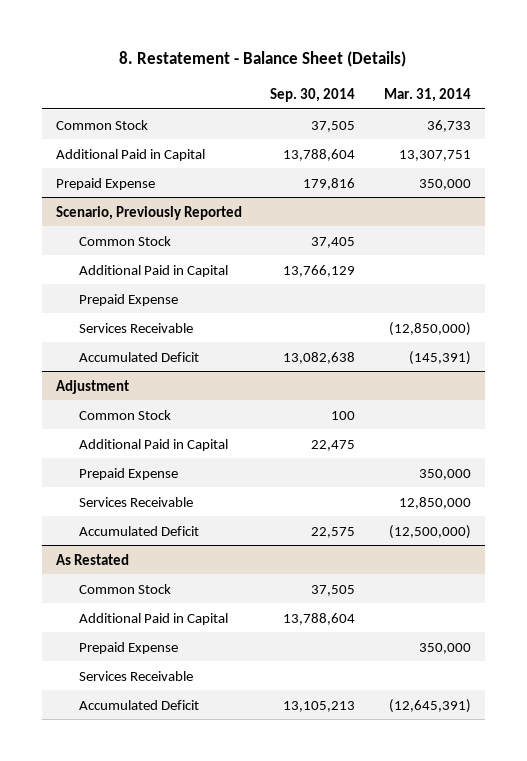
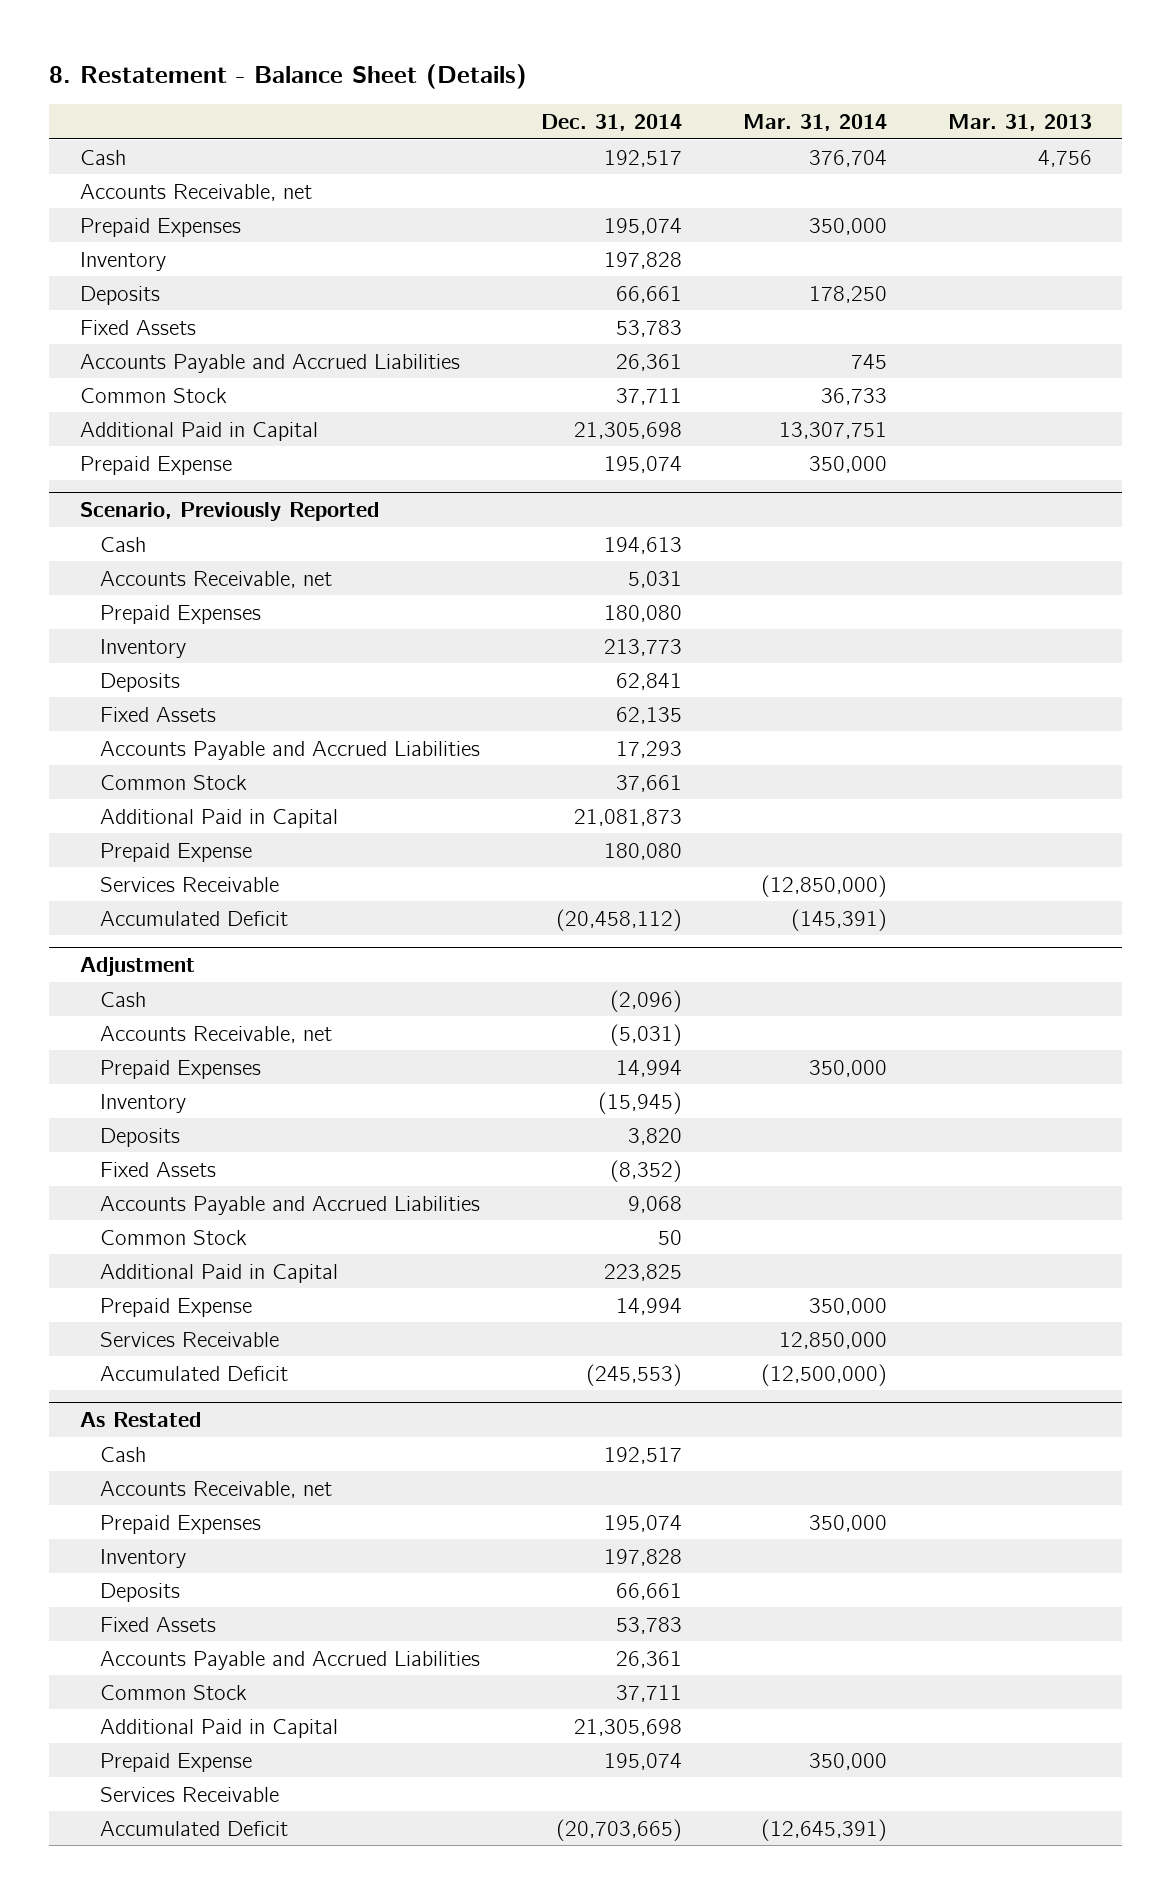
[270,87,356,102] Sep. 30, 2014 -> none
none -> [541,113,683,131] Dec. 31, 2014
none -> [947,113,1092,131] Mar. 31, 2013
none -> [79,149,126,165] Cash
none -> [79,183,312,201] Accounts Receivable, net
none -> [79,217,241,237] Prepaid Expenses
none -> [79,251,166,271] Inventory
none -> [79,285,160,305] Deposits
none -> [79,319,196,335] Fixed Assets
none -> [79,353,460,373] Accounts Payable and Accrued Liabilities
none -> [100,536,147,552] Cash
none -> [100,570,333,588] Accounts Receivable, net
none -> [100,604,262,624] Prepaid Expenses
none -> [100,638,187,658] Inventory
none -> [100,672,181,692] Deposits
none -> [100,706,217,722] Fixed Assets
none -> [100,740,481,760] Accounts Payable and Accrued Liabilities
none -> [100,991,147,1007] Cash
none -> [100,1025,333,1043] Accounts Receivable, net
none -> [100,1059,262,1079] Prepaid Expenses
none -> [100,1093,187,1113] Inventory
none -> [100,1127,181,1147] Deposits
none -> [100,1161,217,1177] Fixed Assets
none -> [100,1195,481,1215] Accounts Payable and Accrued Liabilities
none -> [100,1446,147,1462] Cash
none -> [100,1480,333,1498] Accounts Receivable, net
none -> [100,1514,262,1534] Prepaid Expenses
none -> [100,1548,187,1568] Inventory
none -> [100,1582,181,1602] Deposits
none -> [100,1616,217,1632] Fixed Assets
none -> [100,1650,481,1670] Accounts Payable and Accrued Liabilities

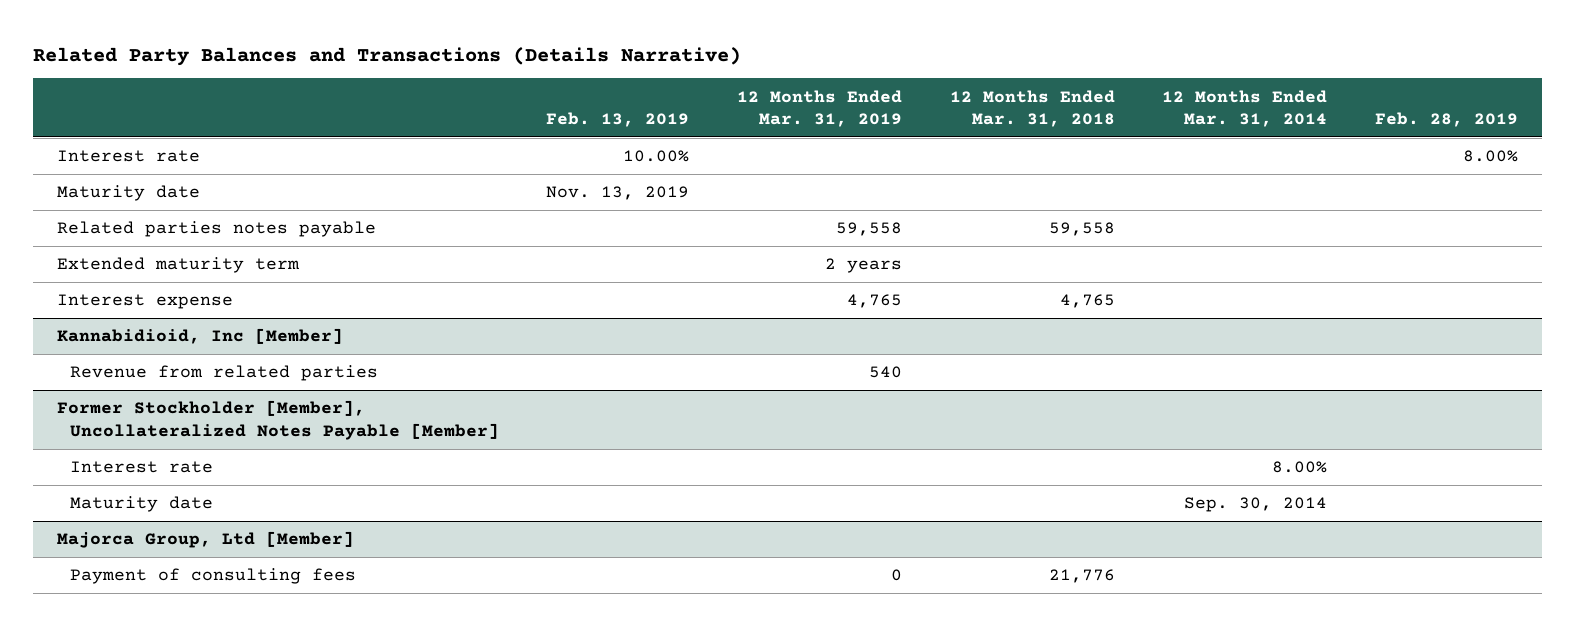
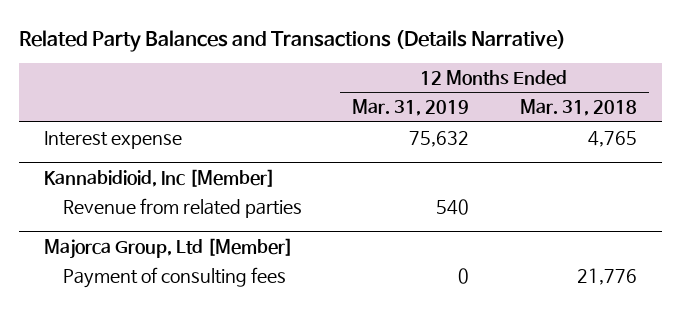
[546,112,690,128] Feb. 13, 2019 -> none
[1162,89,1328,128] 12 Months Ended Mar. 31, 2014 -> none
[1375,112,1519,128] Feb. 28, 2019 -> none
[56,150,200,163] Interest rate -> none
[56,185,200,202] Maturity date -> none
[56,221,376,238] Related parties notes payable -> none
[56,257,300,274] Extended maturity term -> none
[847,294,903,309] 4,765 -> [409,130,470,147] 75,632
[56,400,499,440] Former Stockholder [Member], Uncollateralized Notes Payable [Member] -> none
[69,461,213,474] Interest rate -> none
[69,496,213,513] Maturity date -> none

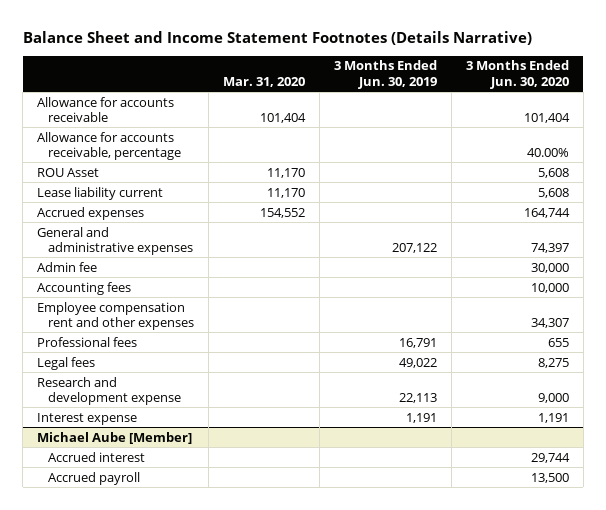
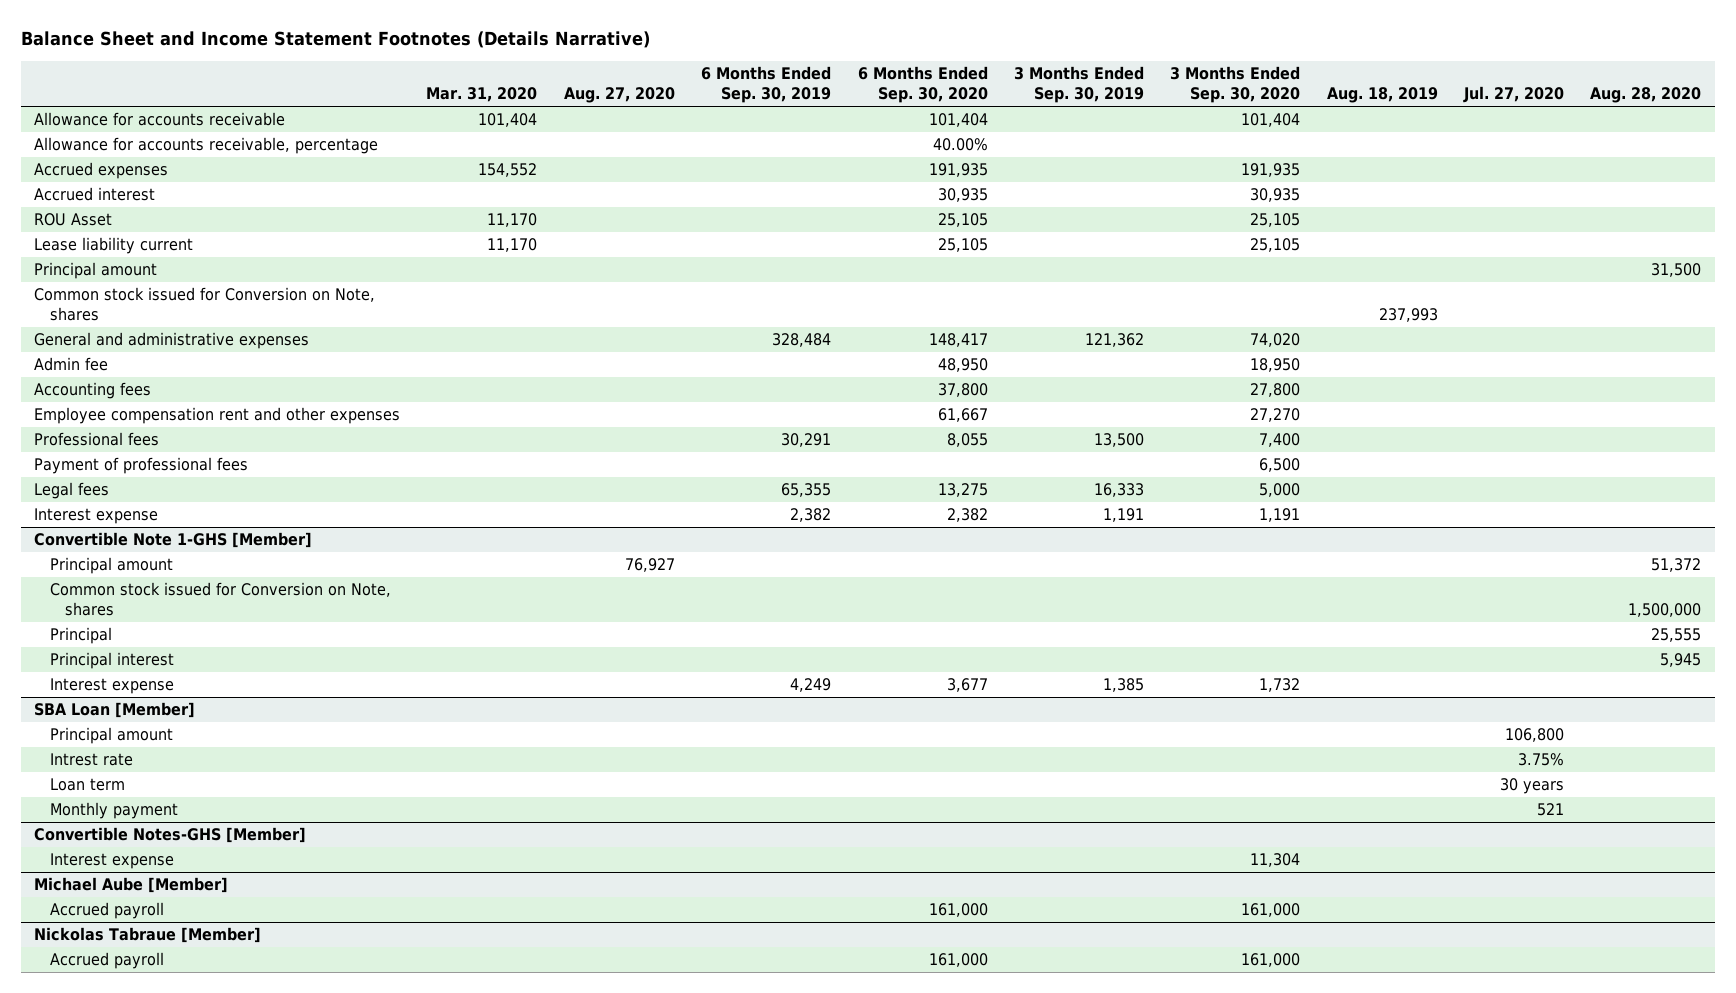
[333,60,437,89] 3 Months Ended Jun. 30, 2019 -> none
[465,60,569,89] 3 Months Ended Jun. 30, 2020 -> none
none -> [563,87,675,104] Aug. 27, 2020
none -> [701,66,832,104] 6 Months Ended Sep. 30, 2019
none -> [857,66,988,104] 6 Months Ended Sep. 30, 2020
none -> [1013,66,1144,104] 3 Months Ended Sep. 30, 2019
none -> [1170,66,1301,104] 3 Months Ended Sep. 30, 2020
none -> [1326,87,1438,104] Aug. 18, 2019
none -> [1463,86,1565,104] Jul. 27, 2020
none -> [1590,87,1702,104] Aug. 28, 2020
[37,206,145,220] Accrued expenses -> [34,162,169,180] Accrued expenses
none -> [34,187,156,202] Accrued interest
none -> [34,262,158,280] Principal amount
none -> [34,287,376,322] Common stock issued for Conversion on Note, shares
none -> [34,457,249,475] Payment of professional fees
[37,376,182,405] Research and development expense -> none
none -> [34,532,313,549] Convertible Note 1-GHS [Member]
none -> [49,557,173,575] Principal amount
none -> [49,582,391,617] Common stock issued for Conversion on Note, shares
none -> [49,627,112,645] Principal
none -> [49,652,174,670] Principal interest
none -> [49,678,174,695] Interest expense
none -> [34,702,196,719] SBA Loan [Member]
none -> [49,727,173,745] Principal amount
none -> [49,753,133,767] Intrest rate
none -> [49,778,125,792] Loan term
none -> [49,802,178,820] Monthly payment
none -> [34,827,307,844] Convertible Notes-GHS [Member]
none -> [49,853,174,870] Interest expense
[48,451,146,462] Accrued interest -> none
none -> [34,927,262,944] Nickolas Tabraue [Member]
none -> [49,952,164,970] Accrued payroll

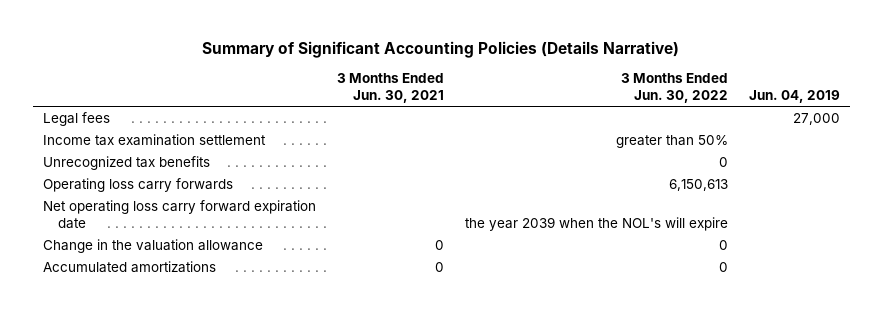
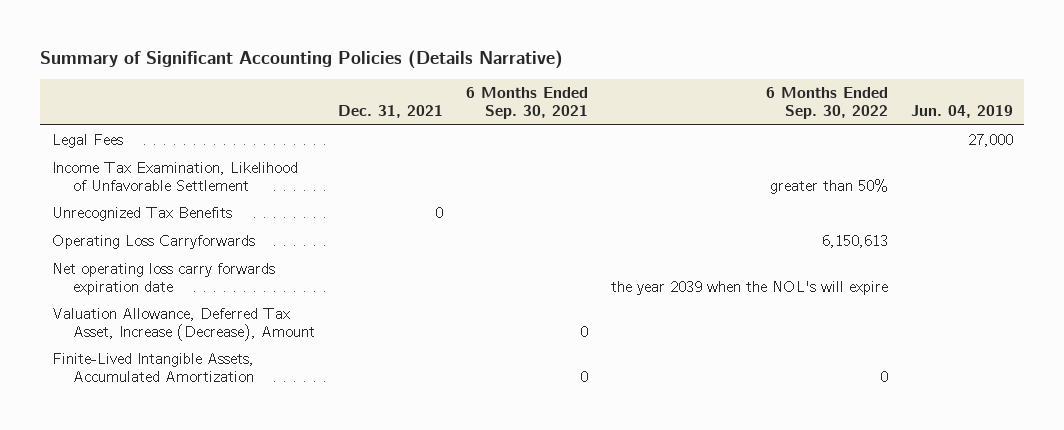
[336,73,444,104] 3 Months Ended Jun. 30, 2021 -> none
[620,73,728,104] 3 Months Ended Jun. 30, 2022 -> none
none -> [338,105,444,119] Dec. 31, 2021
none -> [465,87,588,120] 6 Months Ended Sep. 30, 2021
none -> [765,87,888,120] 6 Months Ended Sep. 30, 2022
[43,111,111,126] Legal fees -> [51,134,123,149] Legal Fees
[43,133,267,146] Income tax examination settlement -> [51,162,298,191] Income Tax Examination, Likelihood of Unfavorable Settlement
[43,155,211,170] Unrecognized tax benefits -> [51,207,232,222] Unrecognized Tax Benefits
[43,177,234,192] Operating loss carry forwards -> [51,235,255,250] Operating Loss Carryforwards
[43,199,317,229] Net operating loss carry forward expiration date -> [51,263,275,295] Net operating loss carry forwards expiration date
[43,238,264,253] Change in the valuation allowance -> [51,308,316,341] Valuation Allowance, Deferred Tax Asset, Increase (Decrease), Amount
[43,260,217,273] Accumulated amortizations -> [51,353,255,382] Finite-Lived Intangible Assets, Accumulated Amortization

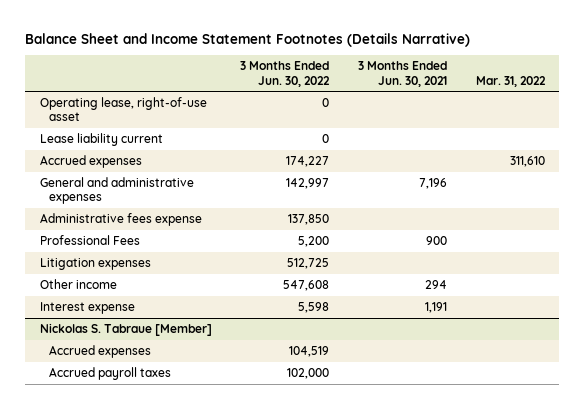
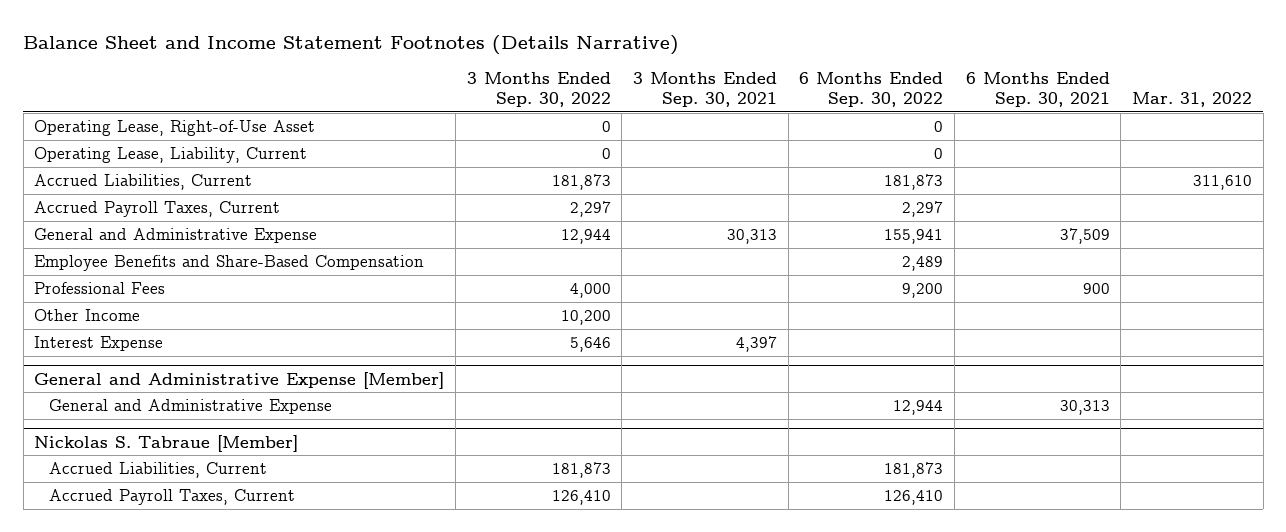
[240,61,331,87] 3 Months Ended Jun. 30, 2022 -> none
[357,61,447,87] 3 Months Ended Jun. 30, 2021 -> none
none -> [466,72,611,107] 3 Months Ended Sep. 30, 2022
none -> [633,72,778,107] 3 Months Ended Sep. 30, 2021
none -> [799,72,944,107] 6 Months Ended Sep. 30, 2022
none -> [965,72,1110,107] 6 Months Ended Sep. 30, 2021
[39,213,202,227] Administrative fees expense -> none
[39,97,207,122] Operating lease, right-of-use asset -> [34,120,316,137] Operating Lease, Right-of-Use Asset
[39,133,163,147] Lease liability current -> [34,147,308,164] Operating Lease, Liability, Current
[39,155,142,169] Accrued expenses -> [34,174,253,191] Accrued Liabilities, Current
none -> [34,201,281,218] Accrued Payroll Taxes, Current
[39,177,194,205] General and administrative expenses -> [34,228,318,244] General and Administrative Expense
none -> [34,255,425,272] Employee Benefits and Share-Based Compensation
[39,258,151,271] Litigation expenses -> none
[39,279,117,290] Other income -> [34,309,141,322] Other Income
[39,302,135,315] Interest expense -> [34,336,164,352] Interest Expense
none -> [34,371,445,389] General and Administrative Expense [Member]
none -> [48,399,332,415] General and Administrative Expense
[48,345,151,359] Accrued expenses -> [48,462,267,479] Accrued Liabilities, Current
[48,367,171,381] Accrued payroll taxes -> [48,489,295,506] Accrued Payroll Taxes, Current

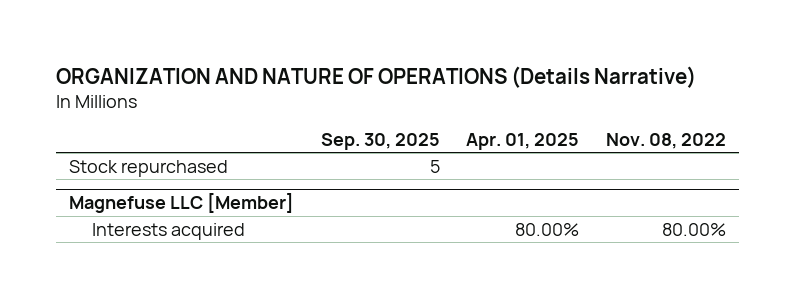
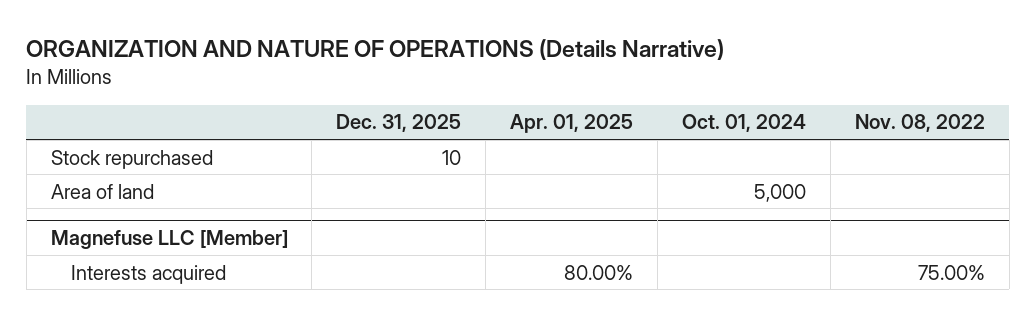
[320,132,440,150] Sep. 30, 2025 -> none
none -> [336,114,462,133] Dec. 31, 2025
none -> [682,114,807,133] Oct. 01, 2024
none -> [50,183,154,199] Area of land
[661,222,726,236] 80.00% -> [917,264,985,280] 75.00%

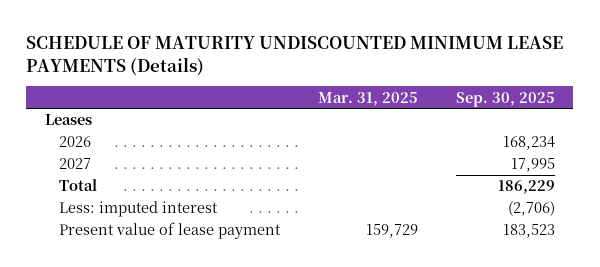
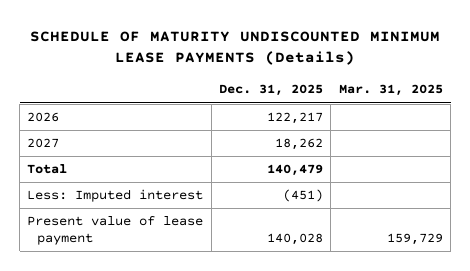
[455,91,555,107] Sep. 30, 2025 -> none
none -> [219,84,324,97] Dec. 31, 2025
[45,114,93,126] Leases -> none
[58,201,218,218] Less: imputed interest -> [27,189,204,203] Less: Imputed interest

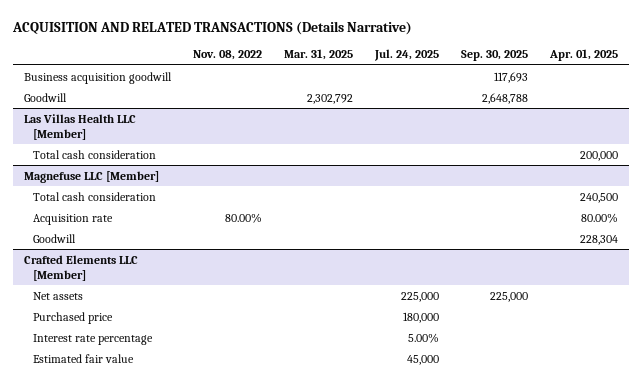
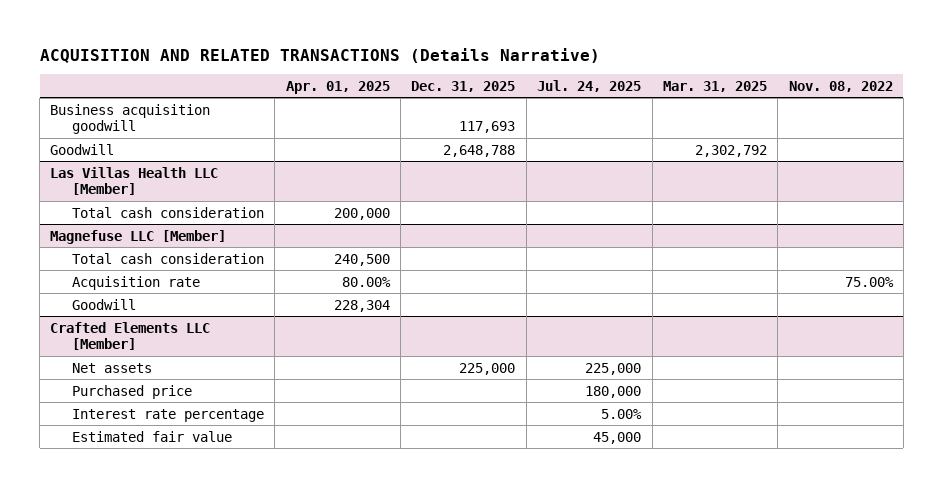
[461,50,529,62] Sep. 30, 2025 -> none
none -> [411,80,516,92] Dec. 31, 2025
[225,212,263,223] 80.00% -> [844,276,894,287] 75.00%

